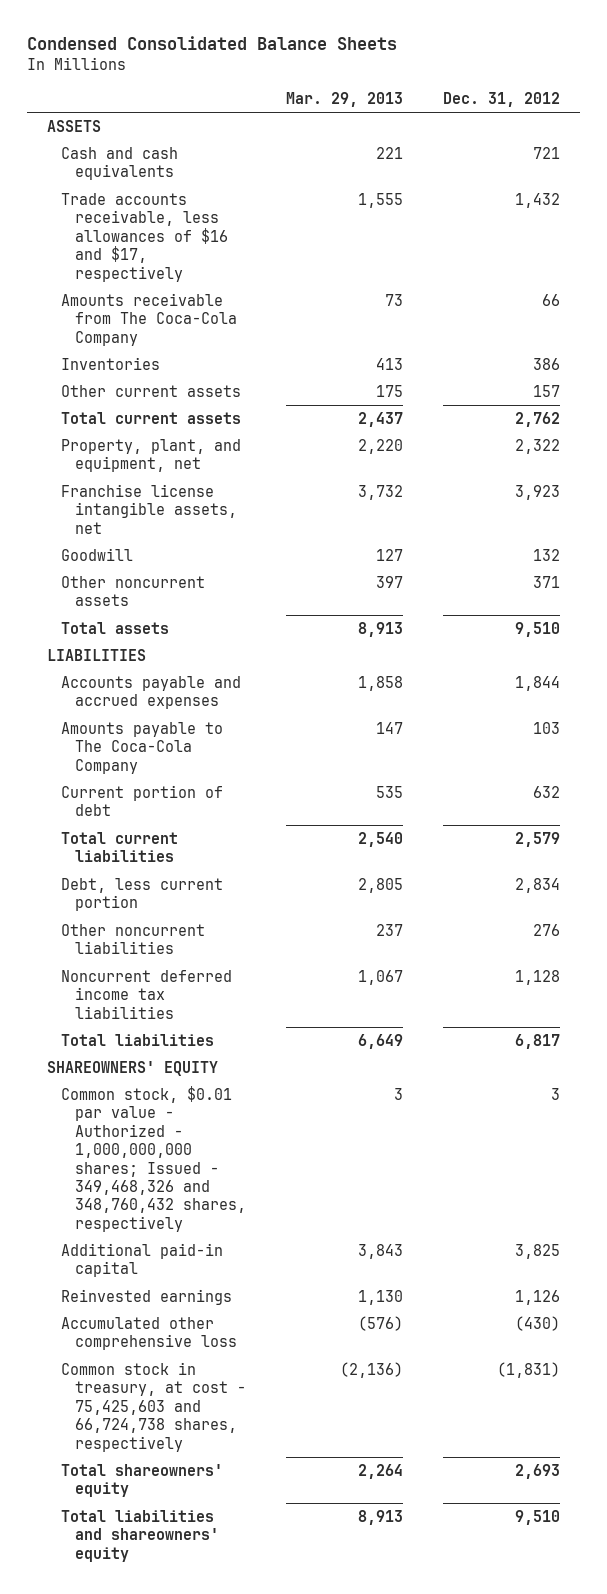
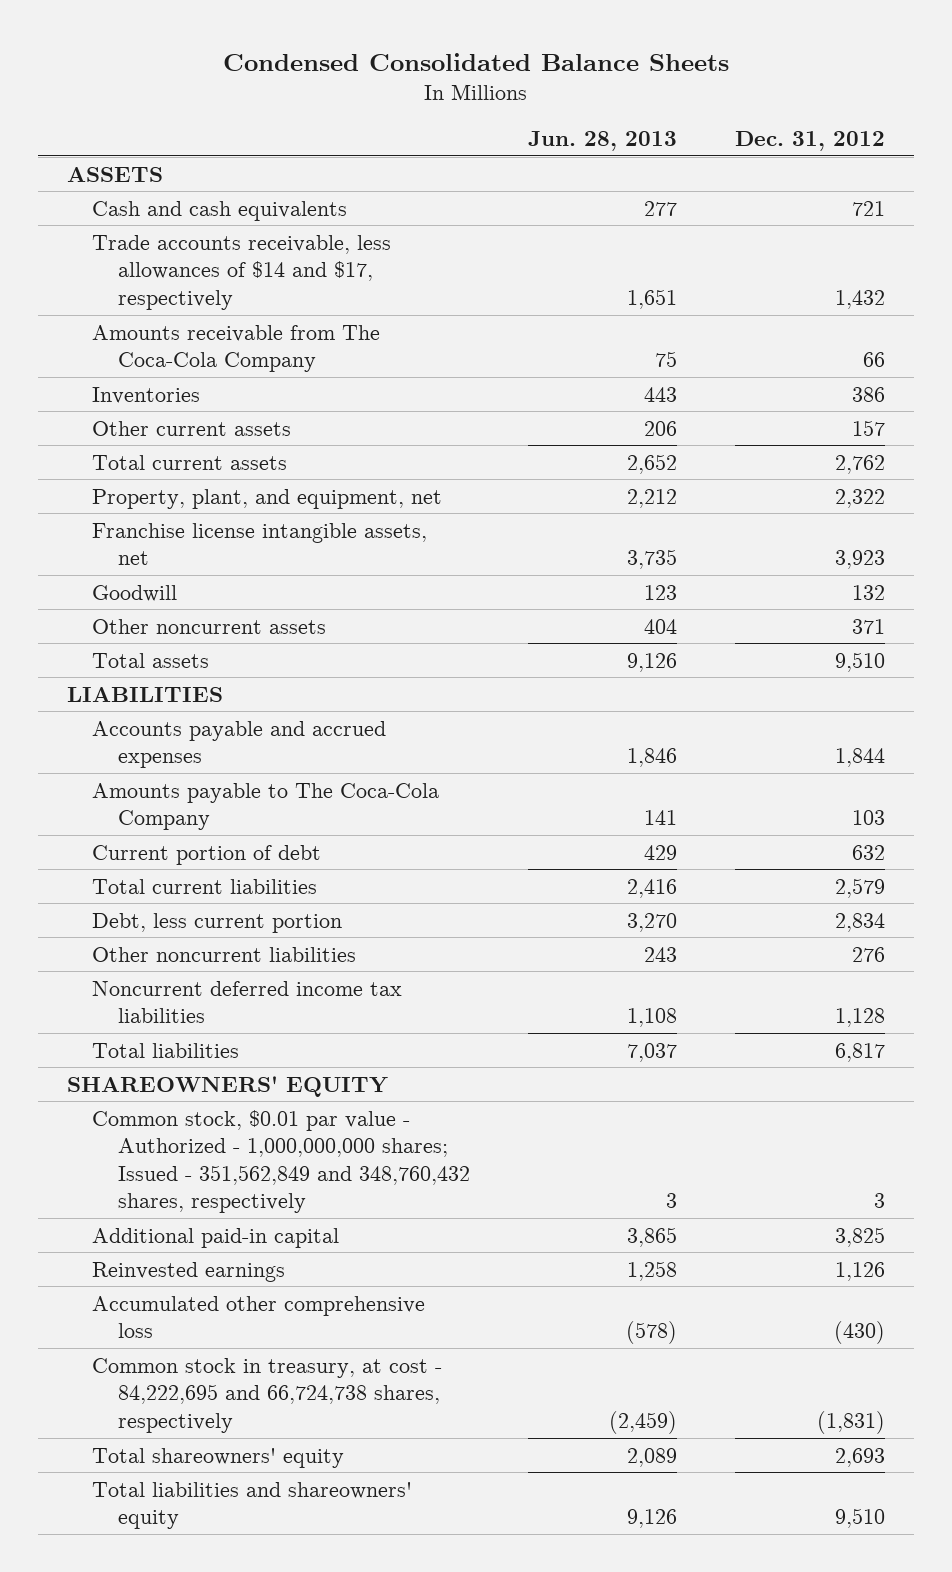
[285,91,403,107] Mar. 29, 2013 -> none
none -> [528,130,678,151] Jun. 28, 2013
[60,193,228,282] Trade accounts receivable, less allowances of $16 and $17, respectively -> [92,234,392,310] Trade accounts receivable, less allowances of $14 and $17, respectively
[60,1086,246,1232] Common stock, $0.01 par value - Authorized - 1,000,000,000 shares; Issued - 349,468,326 and 348,760,432 shares, respectively -> [92,1109,471,1214] Common stock, $0.01 par value - Authorized - 1,000,000,000 shares; Issued - 351,562,849 and 348,760,432 shares, respectively
[60,1362,246,1452] Common stock in treasury, at cost - 75,425,603 and 66,724,738 shares, respectively -> [92,1357,443,1433] Common stock in treasury, at cost - 84,222,695 and 66,724,738 shares, respectively

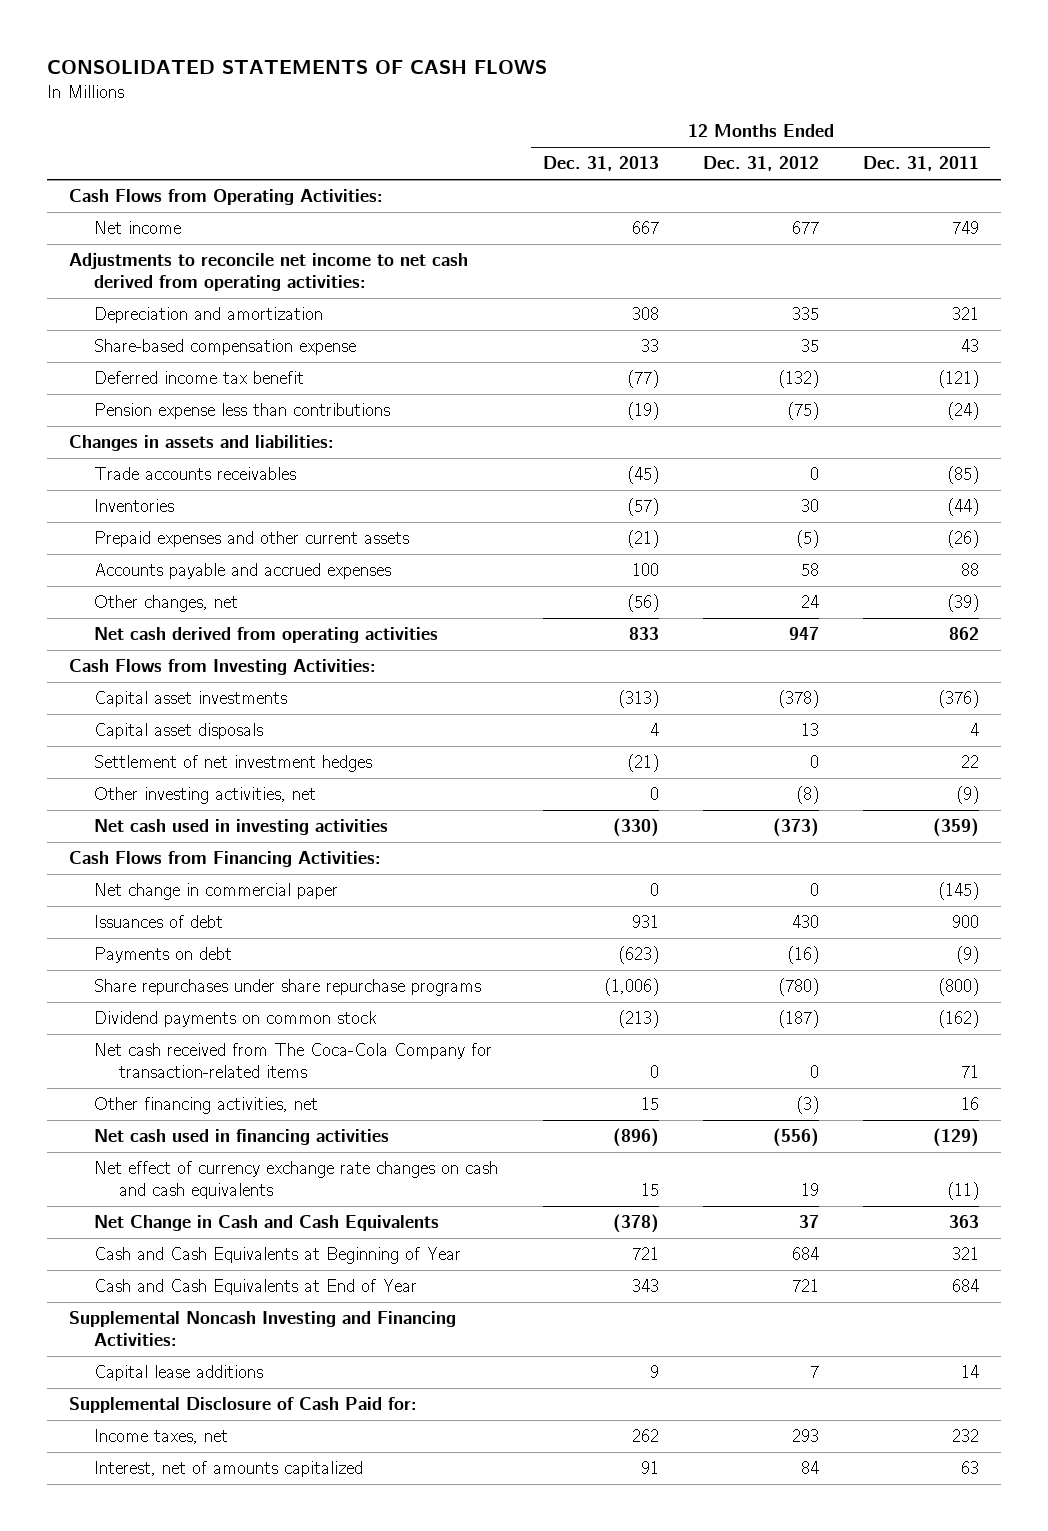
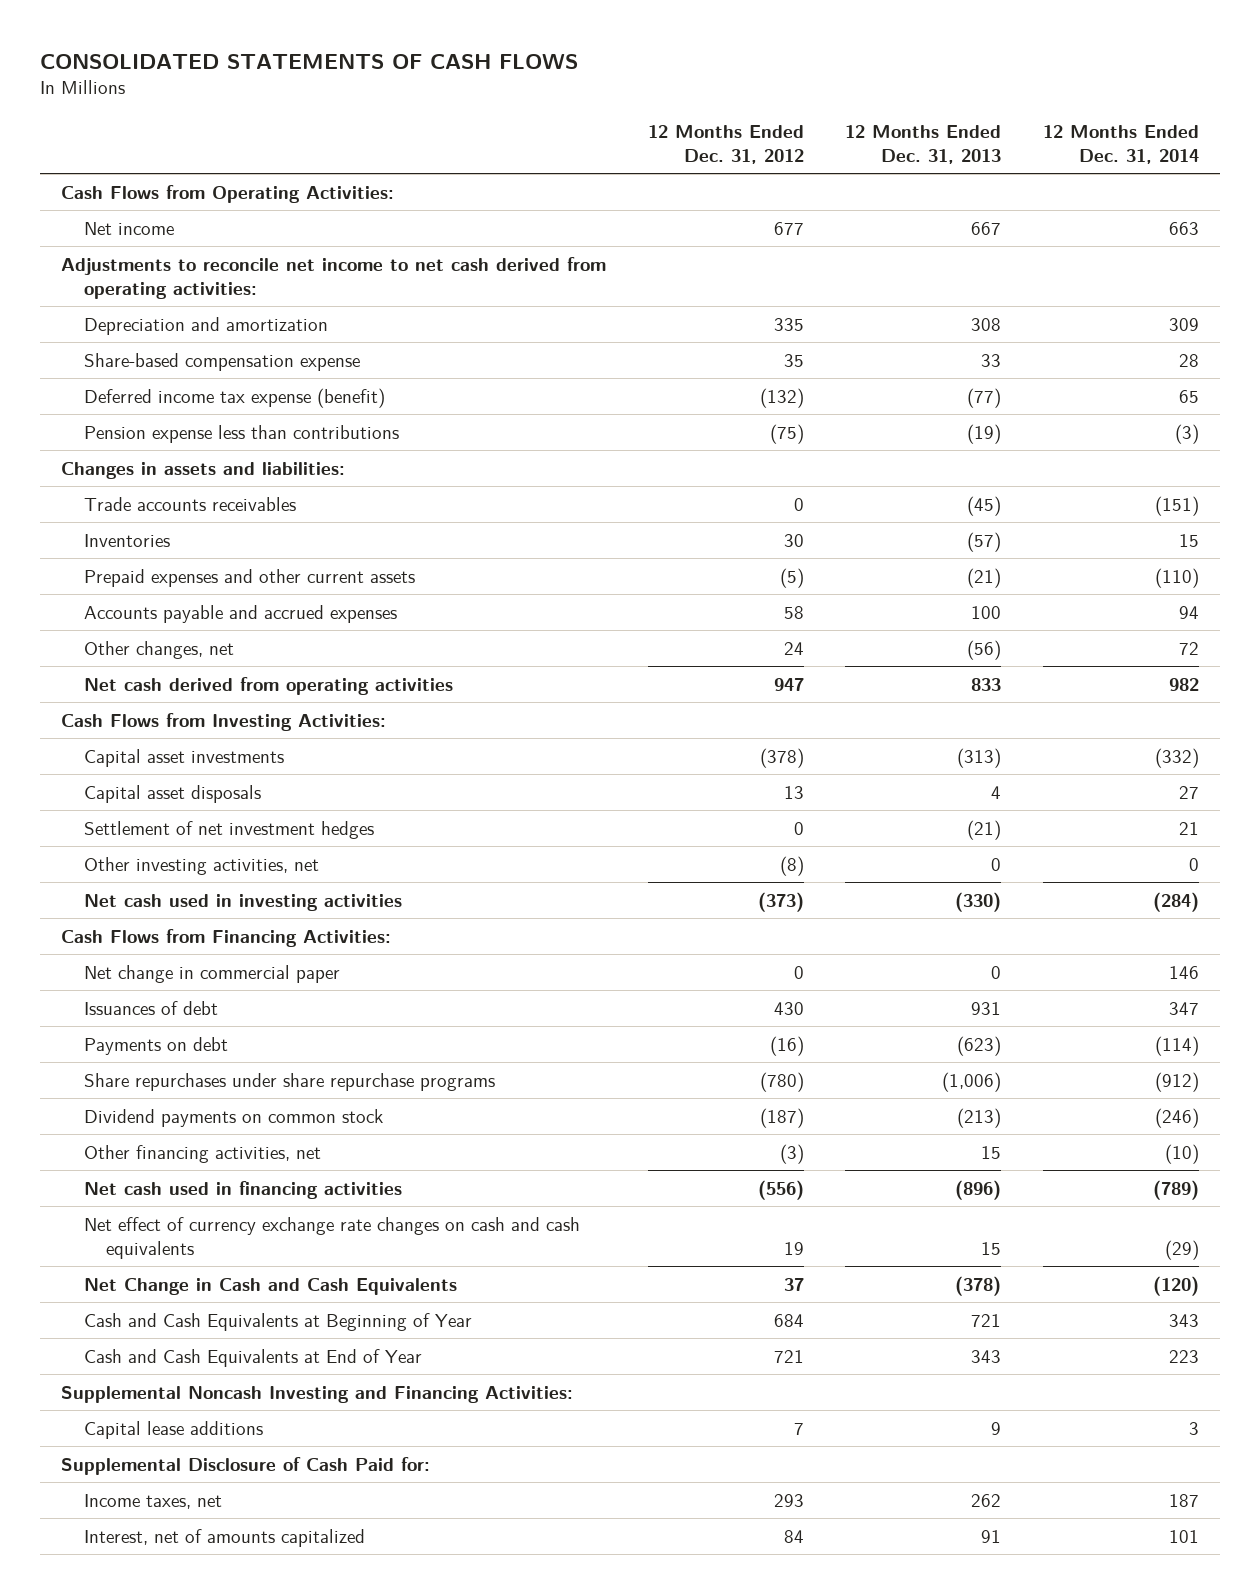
[862,156,979,172] Dec. 31, 2011 -> none
none -> [1042,124,1199,164] 12 Months Ended Dec. 31, 2014
[94,371,305,385] Deferred income tax benefit -> [83,387,385,408] Deferred income tax expense (benefit)
[94,1043,493,1079] Net cash received from The Coca-Cola Company for transaction-related items -> none

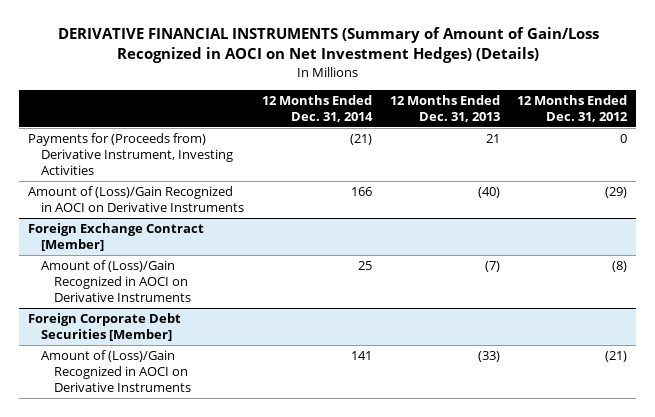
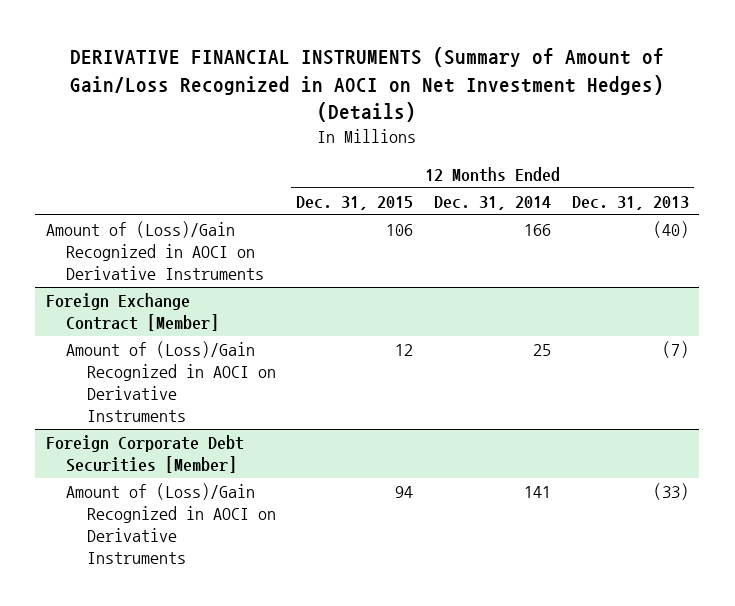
[517,94,629,122] 12 Months Ended Dec. 31, 2012 -> none
none -> [296,195,414,210] Dec. 31, 2015
[27,132,234,176] Payments for (Proceeds from) Derivative Instrument, Investing Activities -> none

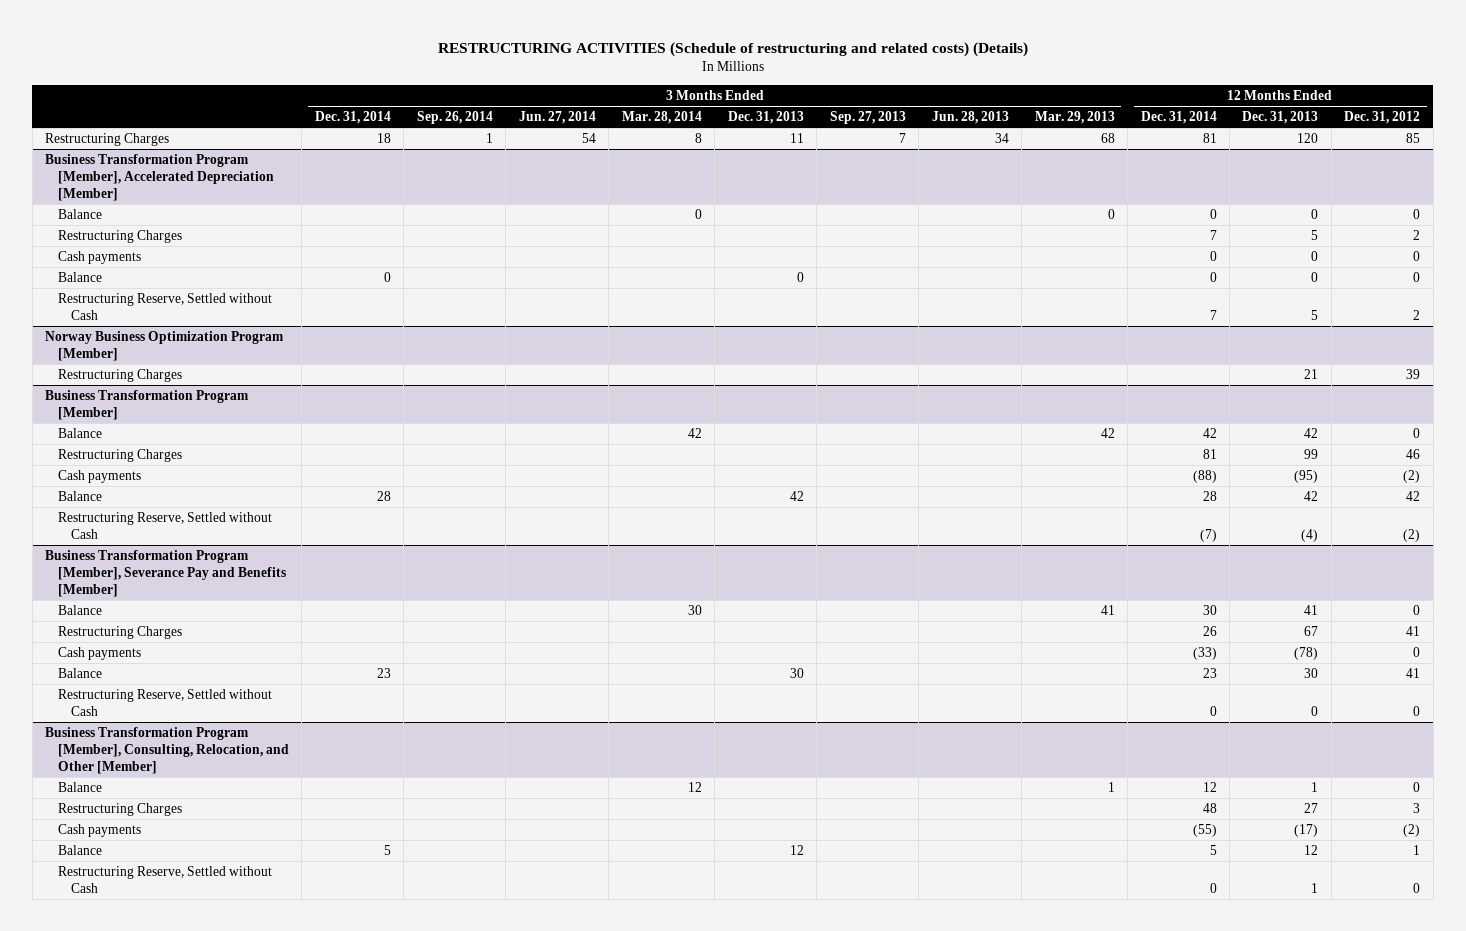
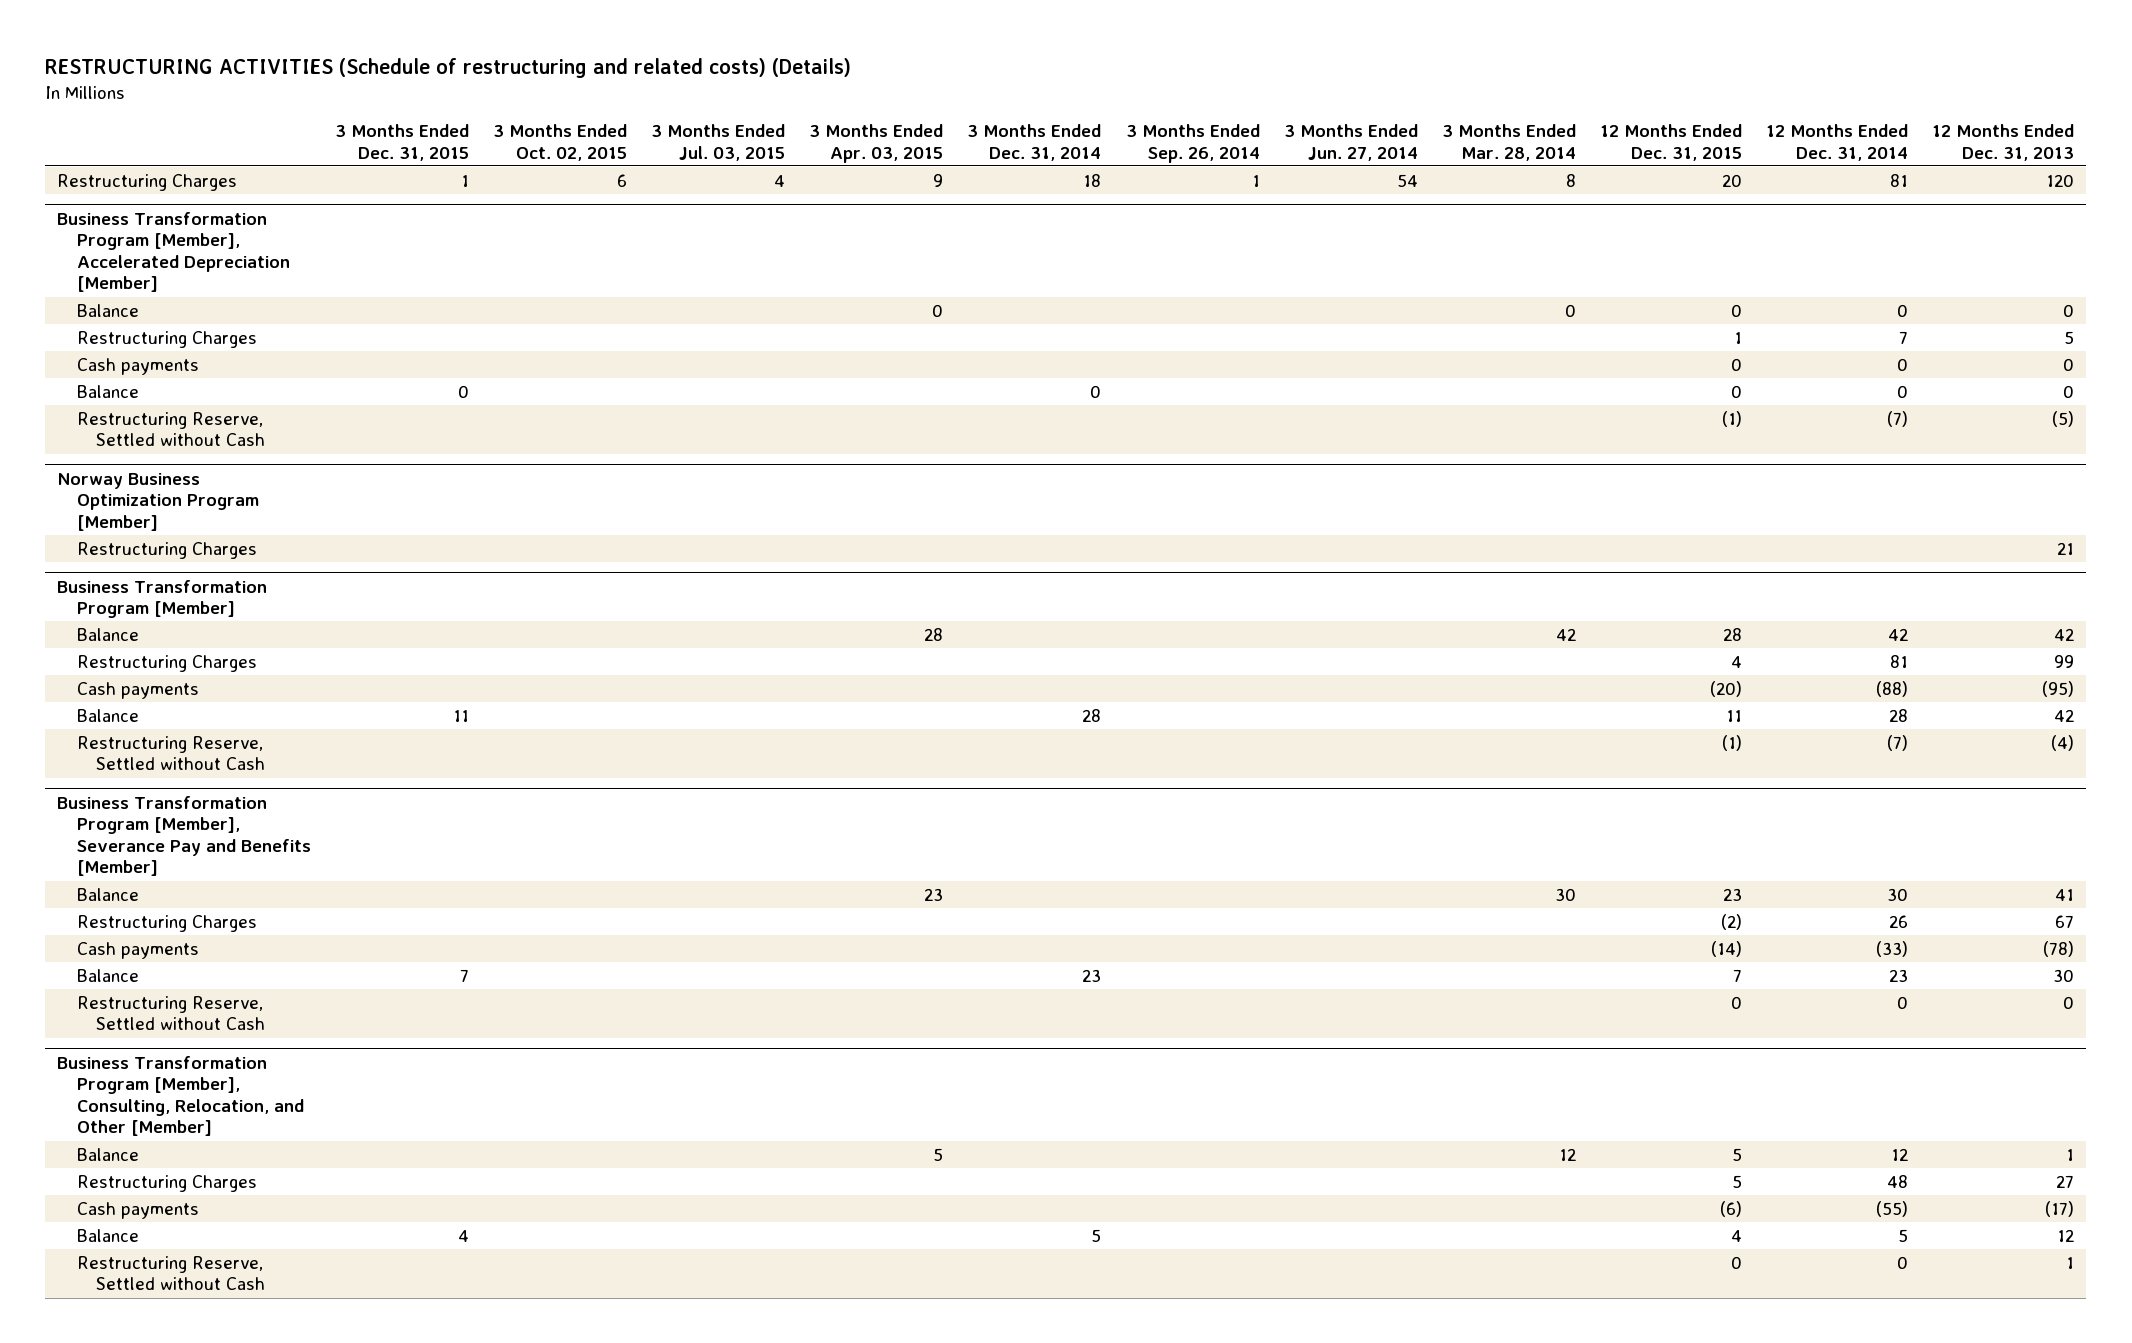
[727,111,804,125] Dec. 31, 2013 -> none
[829,111,906,125] Sep. 27, 2013 -> none
[931,111,1009,125] Jun. 28, 2013 -> none
[1034,111,1115,125] Mar. 29, 2013 -> none
[1344,111,1421,125] Dec. 31, 2012 -> none
none -> [334,124,469,161] 3 Months Ended Dec. 31, 2015
none -> [492,124,627,161] 3 Months Ended Oct. 02, 2015
none -> [651,124,786,161] 3 Months Ended Jul. 03, 2015
none -> [809,124,944,163] 3 Months Ended Apr. 03, 2015
none -> [1600,124,1743,161] 12 Months Ended Dec. 31, 2015
[1209,309,1217,320] 7 -> [1887,410,1909,427] (7)
[1311,309,1319,320] 5 -> [2052,410,2075,427] (5)

